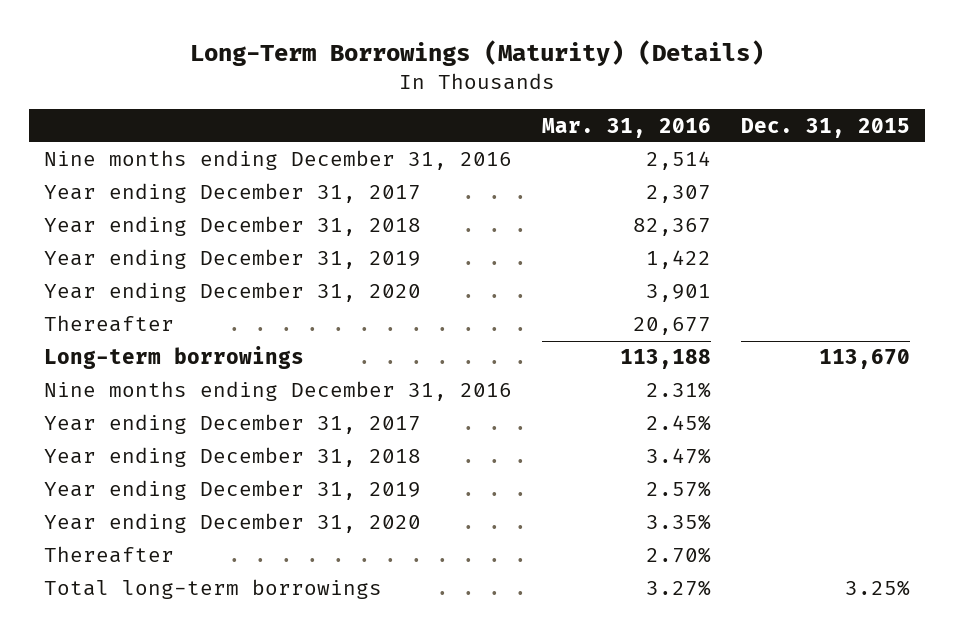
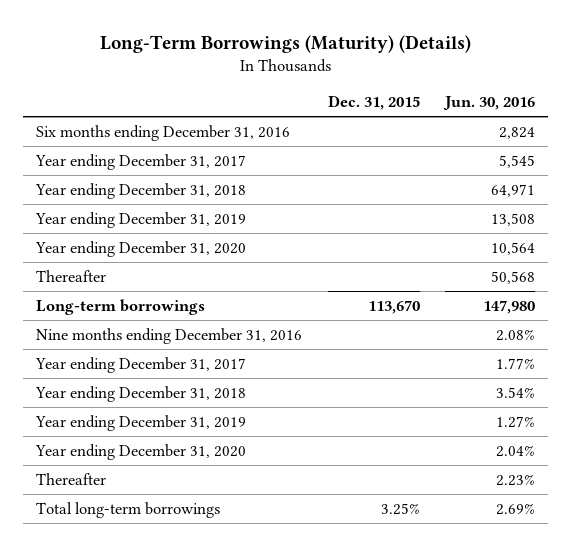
[542,117,712,138] Mar. 31, 2016 -> none
none -> [443,96,536,111] Jun. 30, 2016
[44,150,513,171] Nine months ending December 31, 2016 -> [36,124,291,141] Six months ending December 31, 2016

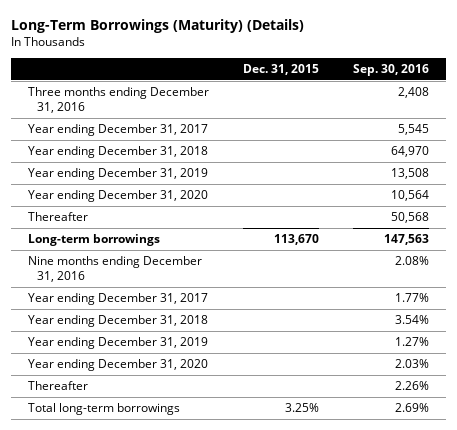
[443,96,536,111] Jun. 30, 2016 -> none
none -> [352,64,429,77] Sep. 30, 2016
[36,124,291,141] Six months ending December 31, 2016 -> [27,87,209,114] Three months ending December 31, 2016

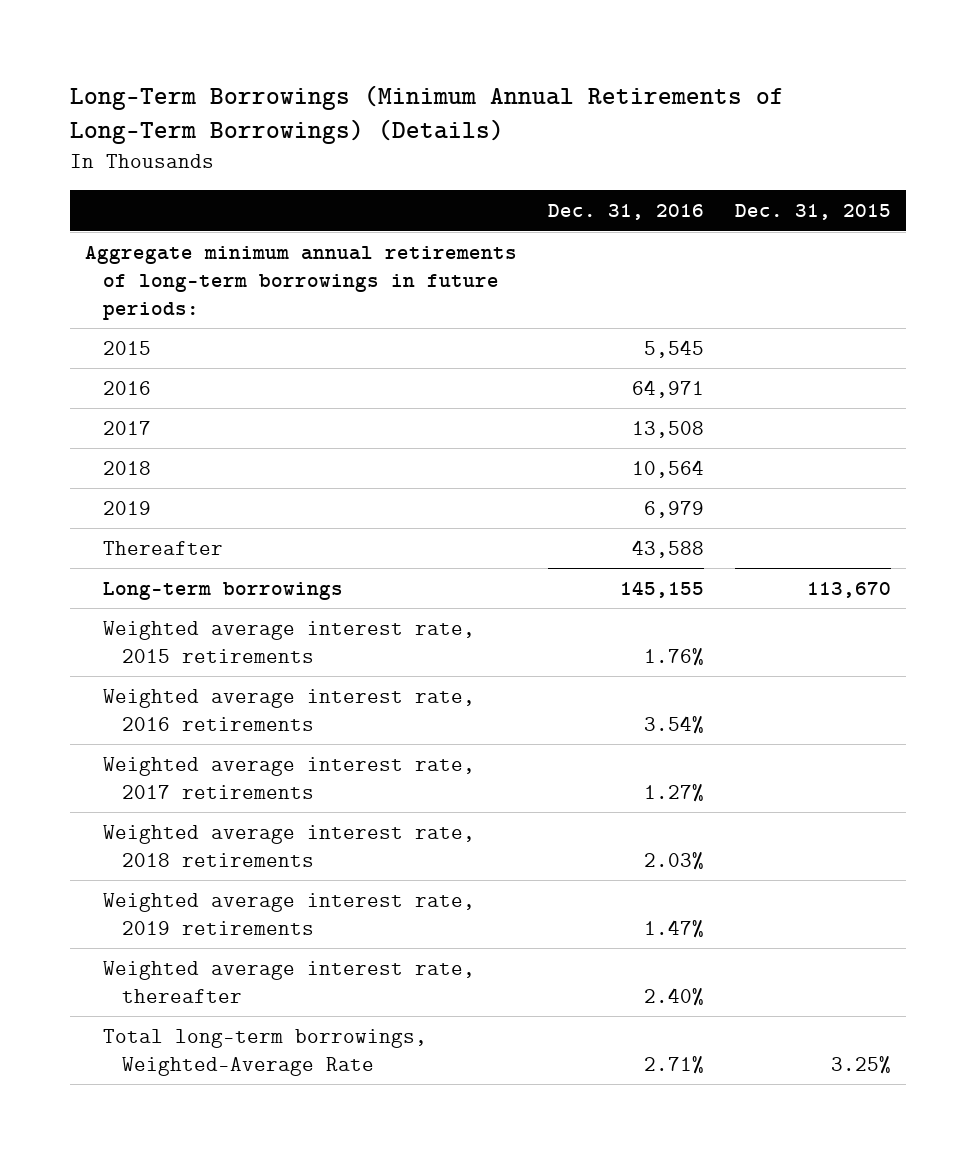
[10,18,304,33] Long-Term Borrowings (Maturity) (Details) -> [69,85,784,145] Long-Term Borrowings (Minimum Annual Retirements of Long-Term Borrowings) (Details)
[352,64,429,77] Sep. 30, 2016 -> none
none -> [547,204,704,221] Dec. 31, 2016
[27,87,209,114] Three months ending December 31, 2016 -> none
none -> [85,245,518,321] Aggregate minimum annual retirements of long-term borrowings in future periods:
none -> [103,340,152,355] 2015
[27,124,208,137] Year ending December 31, 2017 -> [103,380,152,395] 2016
[27,146,208,159] Year ending December 31, 2018 -> [103,420,152,435] 2017
[27,168,208,181] Year ending December 31, 2019 -> [103,460,152,475] 2018
[27,190,208,203] Year ending December 31, 2020 -> [103,500,152,515] 2019
[27,256,202,283] Nine months ending December 31, 2016 -> none
none -> [103,620,476,663] Weighted average interest rate, 2015 retirements
[27,293,208,306] Year ending December 31, 2017 -> [103,688,476,731] Weighted average interest rate, 2016 retirements
[27,315,208,328] Year ending December 31, 2018 -> [103,756,476,799] Weighted average interest rate, 2017 retirements
[27,337,208,350] Year ending December 31, 2019 -> [103,824,476,867] Weighted average interest rate, 2018 retirements
[27,359,208,372] Year ending December 31, 2020 -> [103,892,476,935] Weighted average interest rate, 2019 retirements
[27,381,88,391] Thereafter -> [103,960,476,1003] Weighted average interest rate, thereafter
[27,403,180,416] Total long-term borrowings -> [103,1028,428,1076] Total long-term borrowings, Weighted-Average Rate

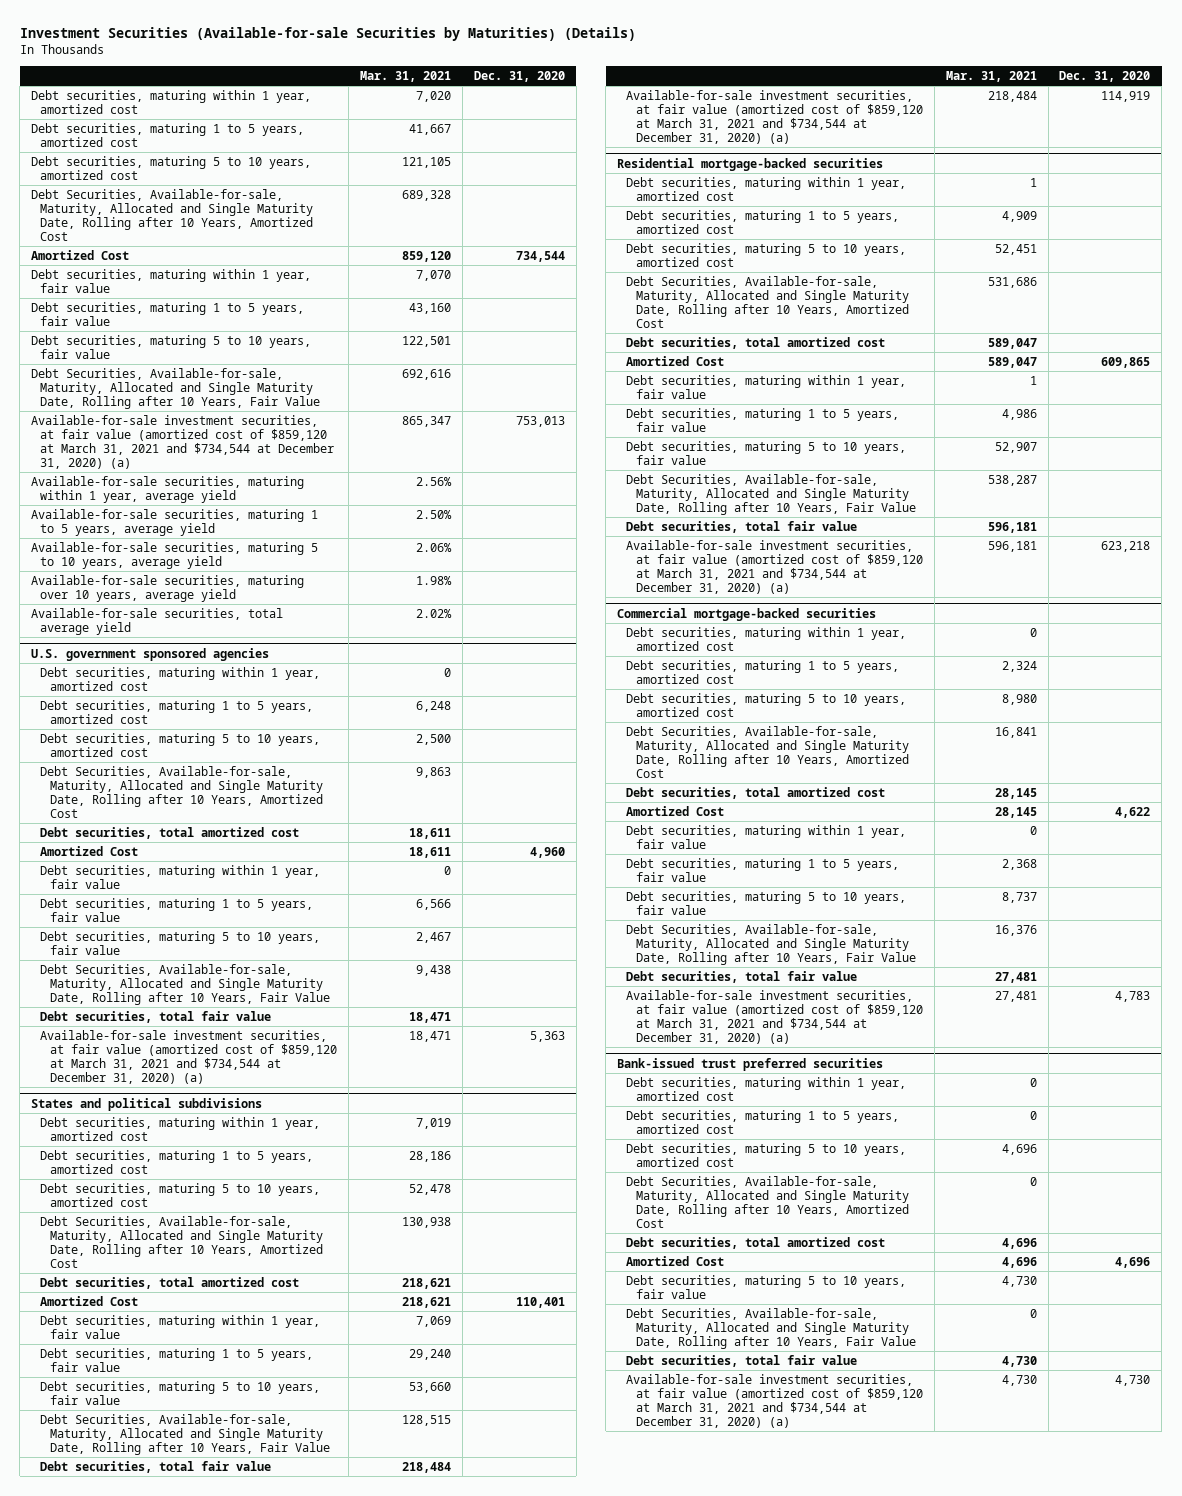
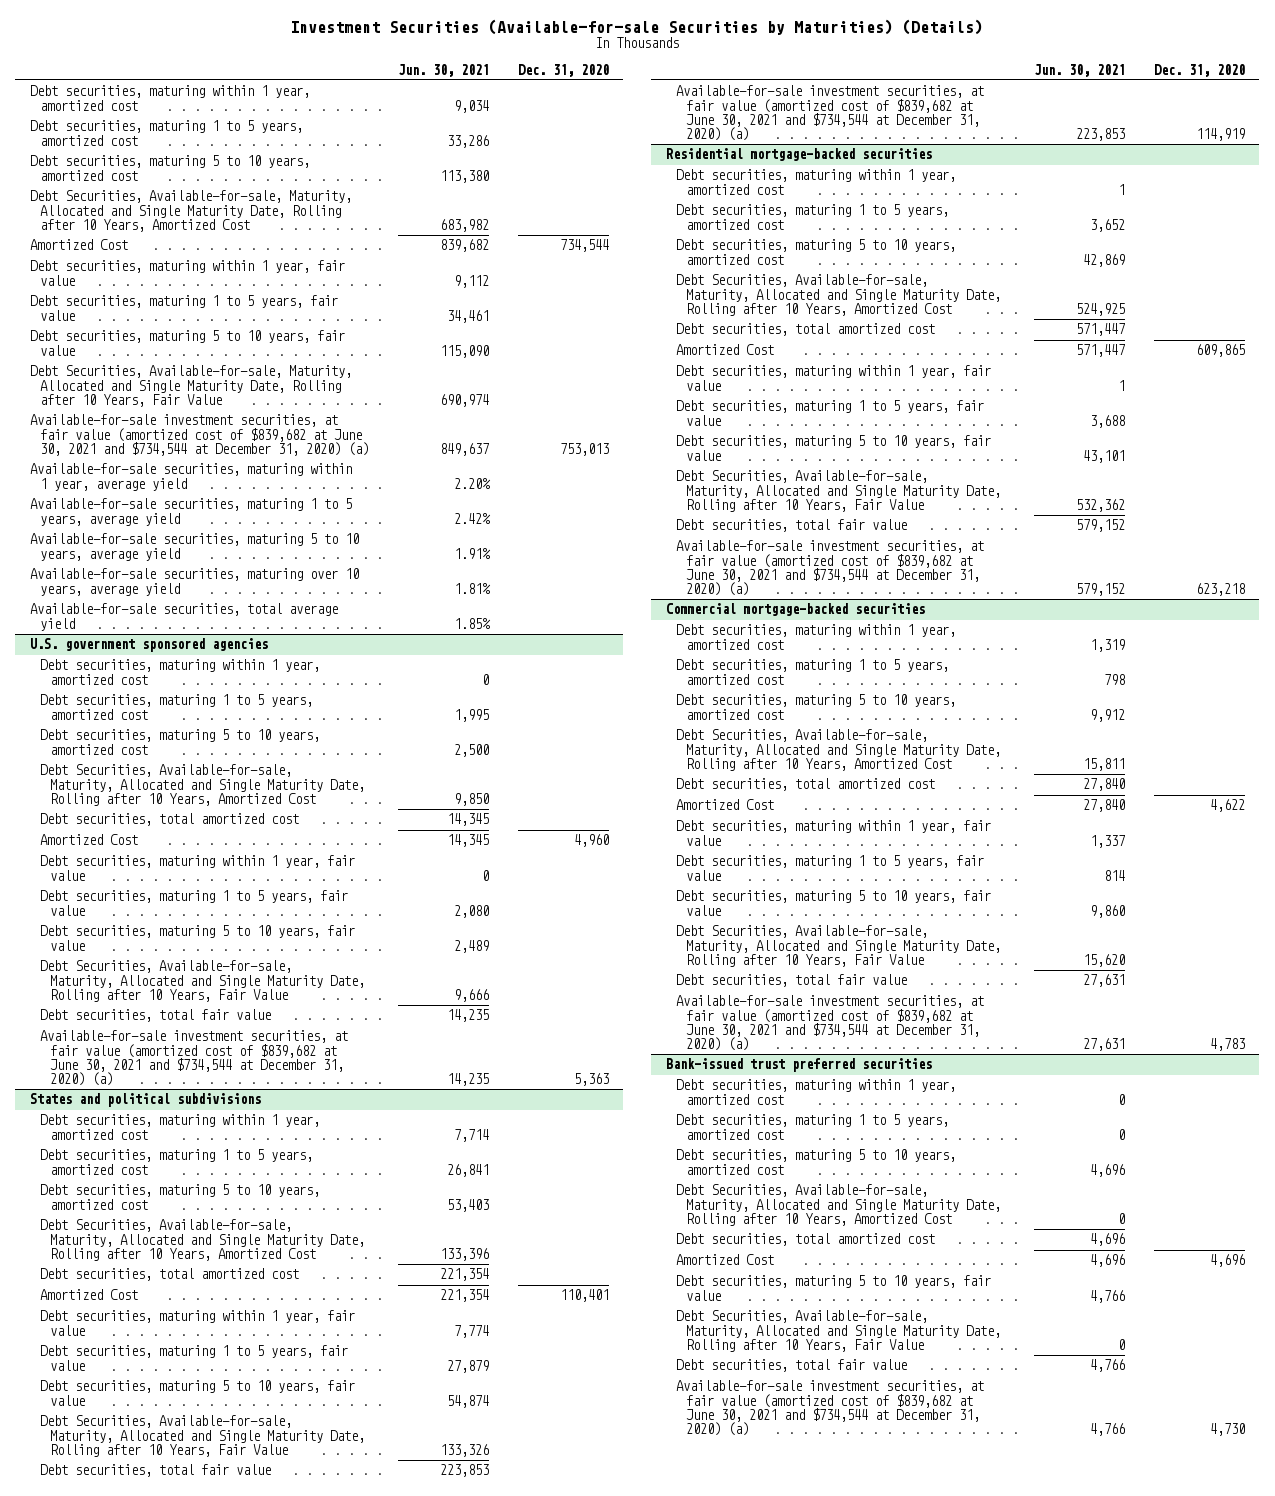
[359,70,451,82] Mar. 31, 2021 -> none
none -> [397,63,489,77] Jun. 30, 2021
[31,414,335,469] Available-for-sale investment securities, at fair value (amortized cost of $859,120 at March 31, 2021 and $734,544 at December 31, 2020) (a) -> [29,414,369,457] Available-for-sale investment securities, at fair value (amortized cost of $839,682 at June 30, 2021 and $734,544 at December 31, 2020) (a)
[40,1029,337,1084] Available-for-sale investment securities, at fair value (amortized cost of $859,120 at March 31, 2021 and $734,544 at December 31, 2020) (a) -> [39,1030,348,1087] Available-for-sale investment securities, at fair value (amortized cost of $839,682 at June 30, 2021 and $734,544 at December 31, 2020) (a)
[626,89,923,144] Available-for-sale investment securities, at fair value (amortized cost of $859,120 at March 31, 2021 and $734,544 at December 31, 2020) (a) -> [676,85,985,142] Available-for-sale investment securities, at fair value (amortized cost of $839,682 at June 30, 2021 and $734,544 at December 31, 2020) (a)
[626,539,923,594] Available-for-sale investment securities, at fair value (amortized cost of $859,120 at March 31, 2021 and $734,544 at December 31, 2020) (a) -> [676,540,985,597] Available-for-sale investment securities, at fair value (amortized cost of $839,682 at June 30, 2021 and $734,544 at December 31, 2020) (a)
[626,989,923,1044] Available-for-sale investment securities, at fair value (amortized cost of $859,120 at March 31, 2021 and $734,544 at December 31, 2020) (a) -> [676,995,985,1052] Available-for-sale investment securities, at fair value (amortized cost of $839,682 at June 30, 2021 and $734,544 at December 31, 2020) (a)
[626,1373,923,1428] Available-for-sale investment securities, at fair value (amortized cost of $859,120 at March 31, 2021 and $734,544 at December 31, 2020) (a) -> [676,1380,985,1437] Available-for-sale investment securities, at fair value (amortized cost of $839,682 at June 30, 2021 and $734,544 at December 31, 2020) (a)

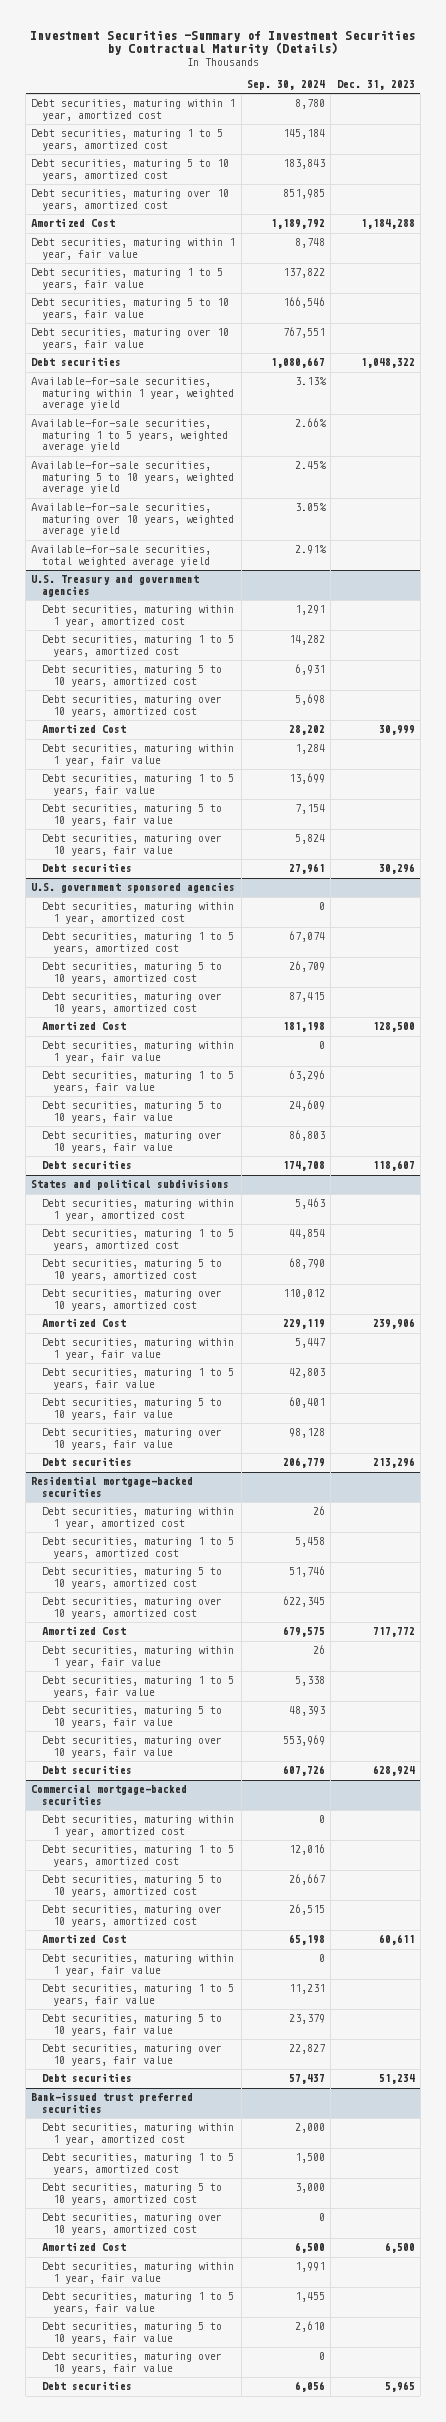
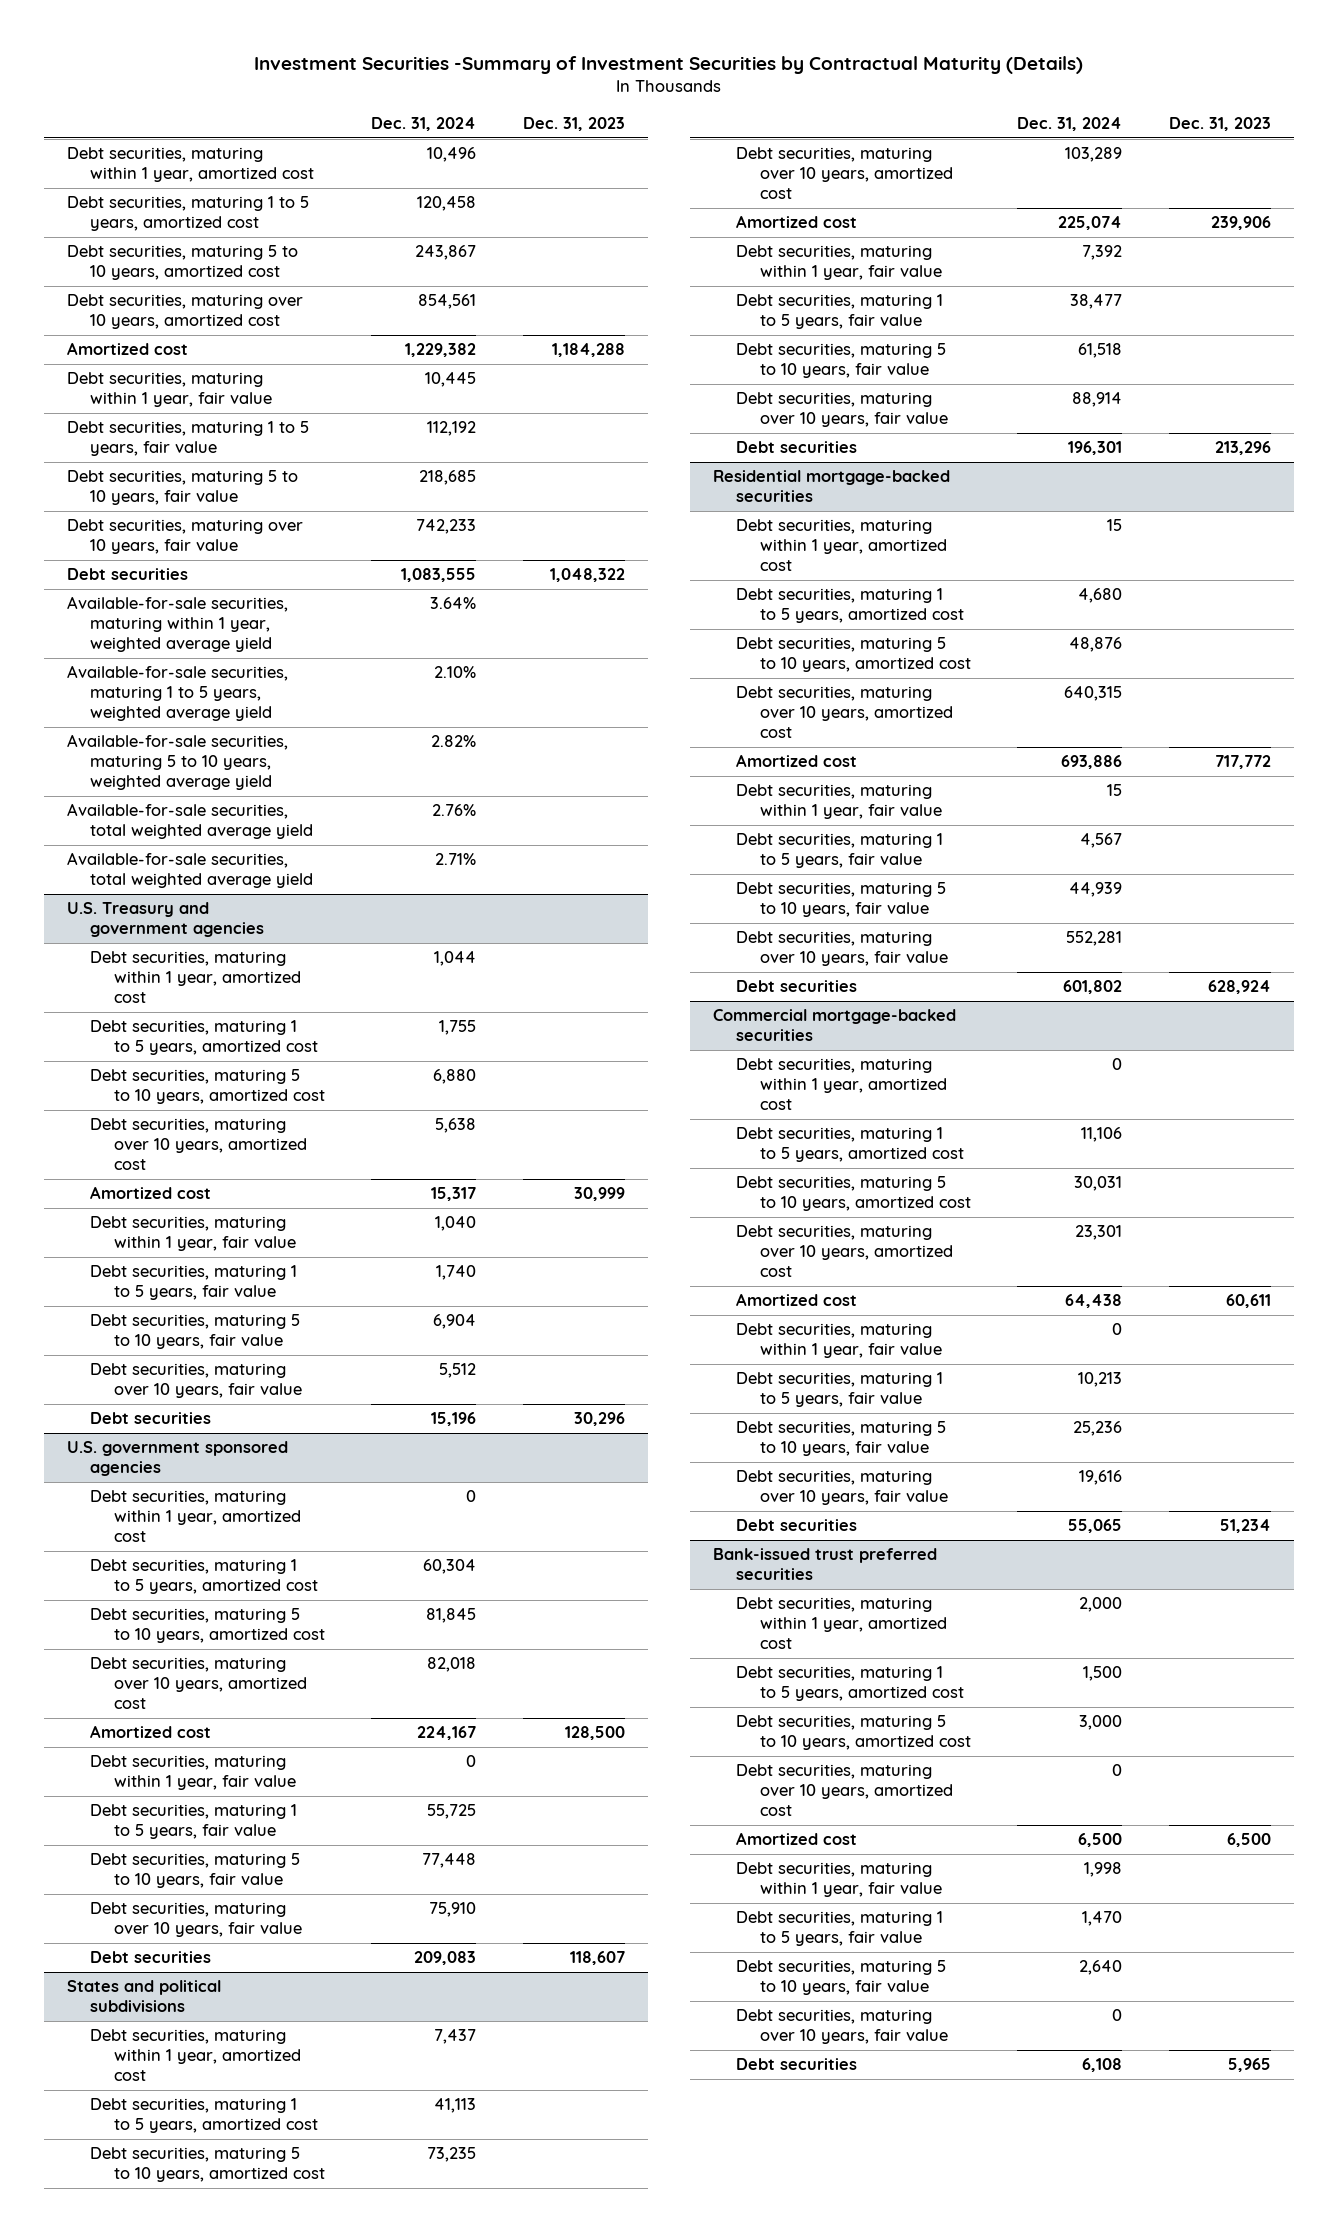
[246,80,325,91] Sep. 30, 2024 -> none
none -> [371,117,477,132] Dec. 31, 2024
[31,218,116,228] Amortized Cost -> [67,342,189,356] Amortized cost
[31,503,235,537] Available-for-sale securities, maturing over 10 years, weighted average yield -> none
none -> [67,852,314,889] Available-for-sale securities, total weighted average yield
[42,724,127,734] Amortized Cost -> [90,1186,212,1200] Amortized cost
[42,1021,127,1031] Amortized Cost -> [90,1725,212,1739] Amortized cost
[42,1318,127,1328] Amortized Cost -> [736,215,858,229] Amortized cost
[42,1626,127,1636] Amortized Cost -> [736,754,858,768] Amortized cost
[42,1934,127,1944] Amortized Cost -> [736,1293,858,1307] Amortized cost
[42,2242,127,2252] Amortized Cost -> [736,1832,858,1846] Amortized cost

